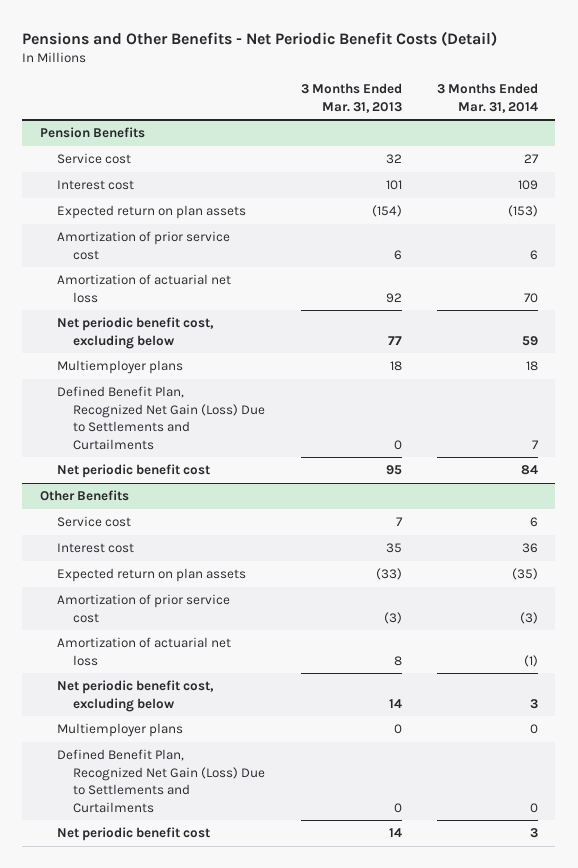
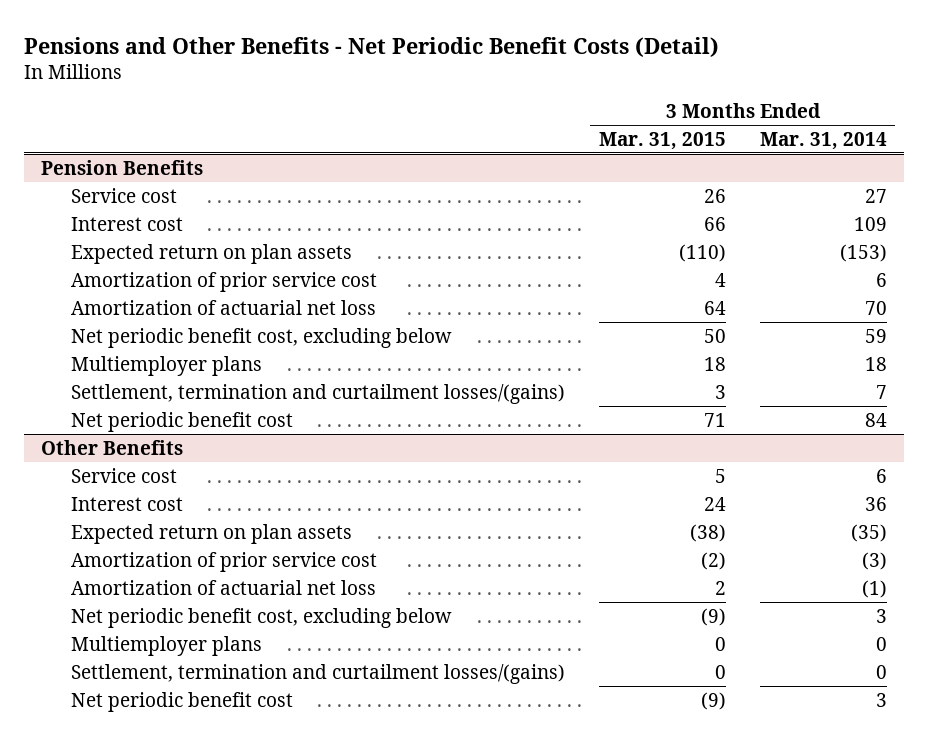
[300,82,402,113] 3 Months Ended Mar. 31, 2013 -> none
none -> [598,131,726,150] Mar. 31, 2015
[56,386,266,450] Defined Benefit Plan, Recognized Net Gain (Loss) Due to Settlements and Curtailments -> [71,383,566,404] Settlement, termination and curtailment losses/(gains)
[56,749,266,813] Defined Benefit Plan, Recognized Net Gain (Loss) Due to Settlements and Curtailments -> [71,663,566,684] Settlement, termination and curtailment losses/(gains)

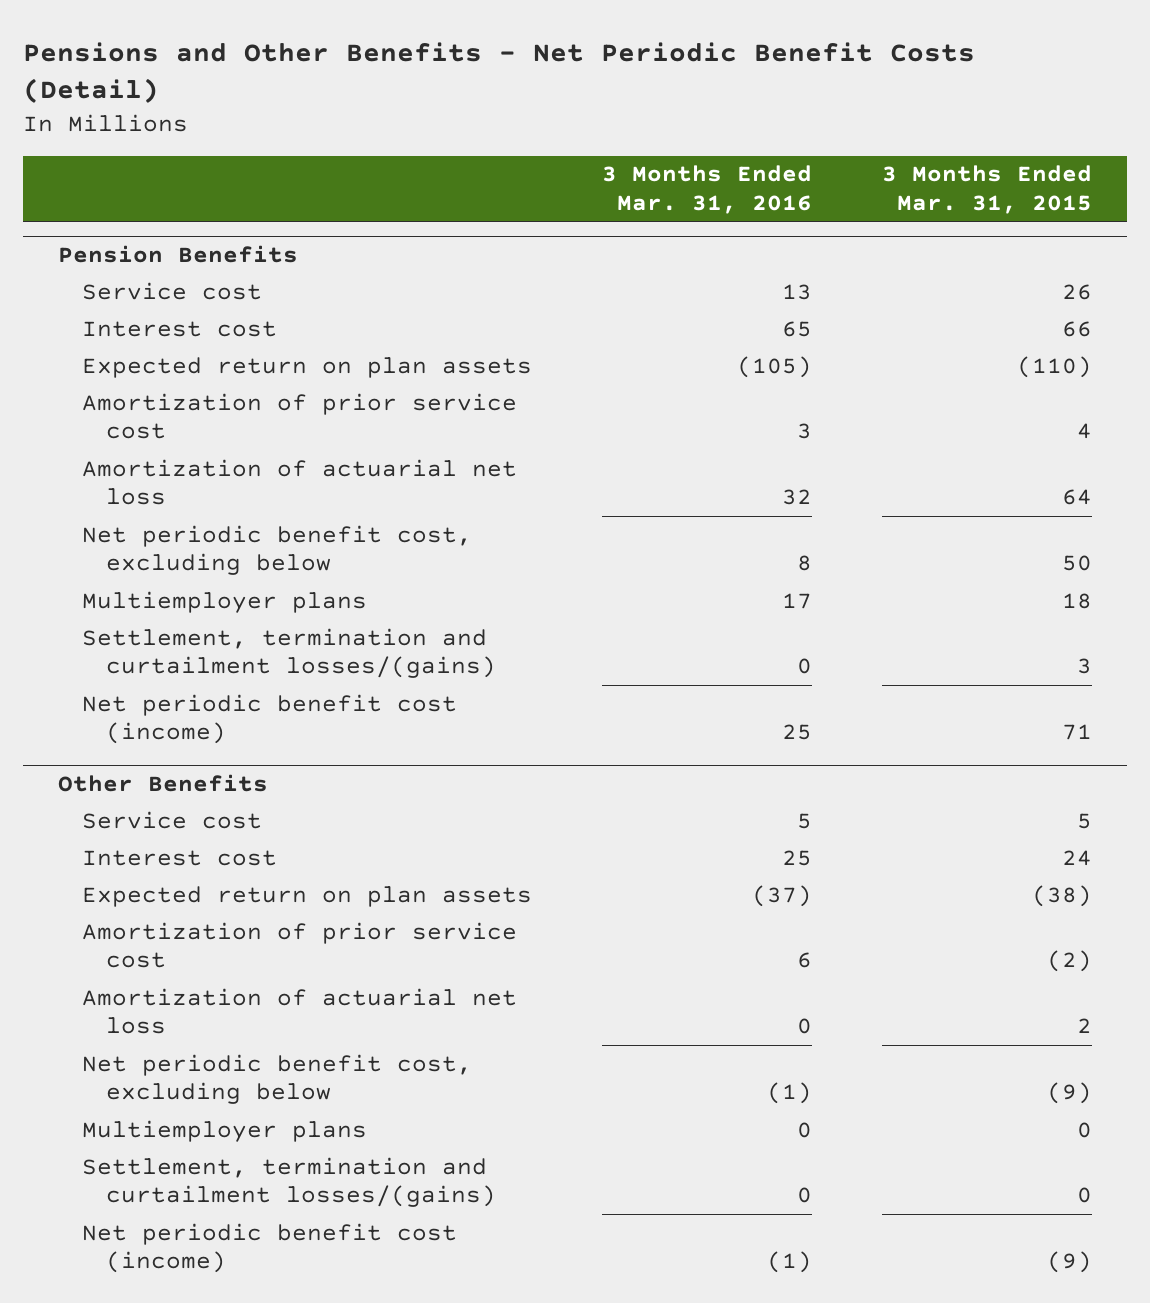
[759,131,887,150] Mar. 31, 2014 -> none
none -> [601,165,812,214] 3 Months Ended Mar. 31, 2016
[71,411,294,432] Net periodic benefit cost -> [81,693,457,745] Net periodic benefit cost (income)
[71,691,294,712] Net periodic benefit cost -> [81,1222,457,1274] Net periodic benefit cost (income)

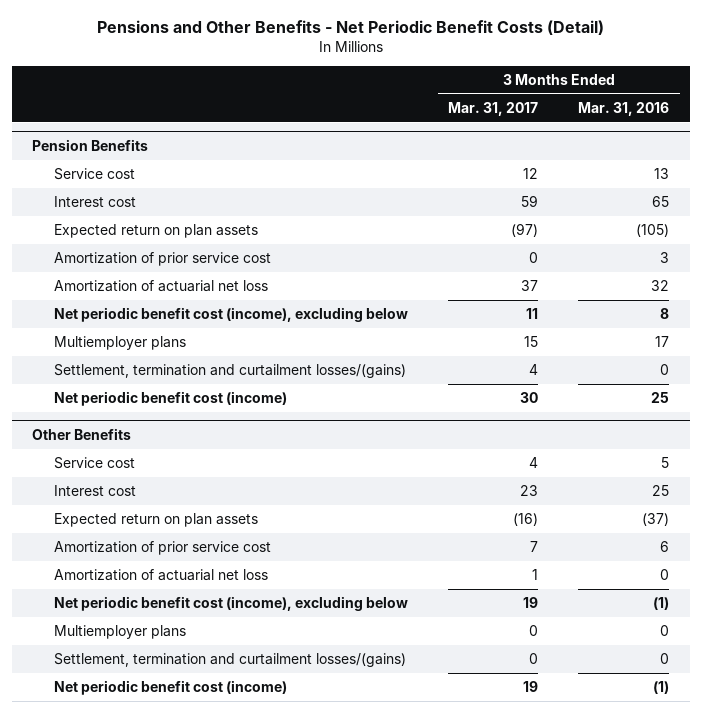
[881,165,1092,214] 3 Months Ended Mar. 31, 2015 -> none
none -> [448,101,539,116] Mar. 31, 2017
[81,524,472,576] Net periodic benefit cost, excluding below -> [53,306,408,322] Net periodic benefit cost (income), excluding below
[81,1053,472,1105] Net periodic benefit cost, excluding below -> [53,595,408,611] Net periodic benefit cost (income), excluding below

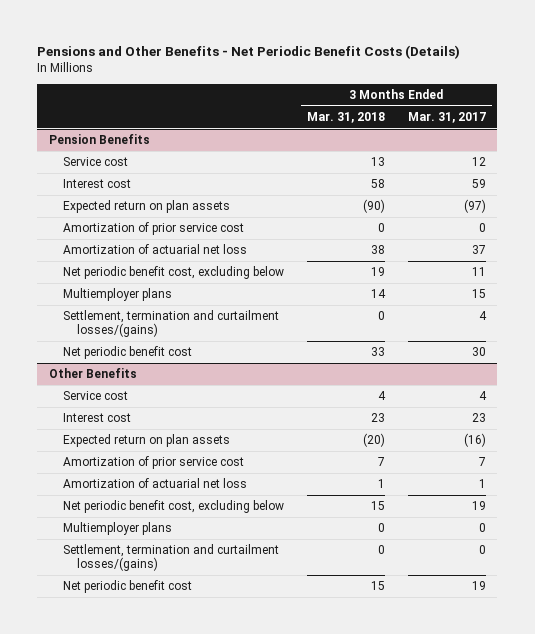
[96,20,604,36] Pensions and Other Benefits - Net Periodic Benefit Costs (Detail) -> [37,44,461,59] Pensions and Other Benefits - Net Periodic Benefit Costs (Details)
[578,101,670,116] Mar. 31, 2016 -> none
none -> [306,111,385,123] Mar. 31, 2018
[53,306,408,322] Net periodic benefit cost (income), excluding below -> [63,266,285,280] Net periodic benefit cost, excluding below
[53,390,287,406] Net periodic benefit cost (income) -> [63,346,193,360] Net periodic benefit cost
[53,595,408,611] Net periodic benefit cost (income), excluding below -> [63,500,285,514] Net periodic benefit cost, excluding below
[53,679,287,695] Net periodic benefit cost (income) -> [63,580,193,594] Net periodic benefit cost

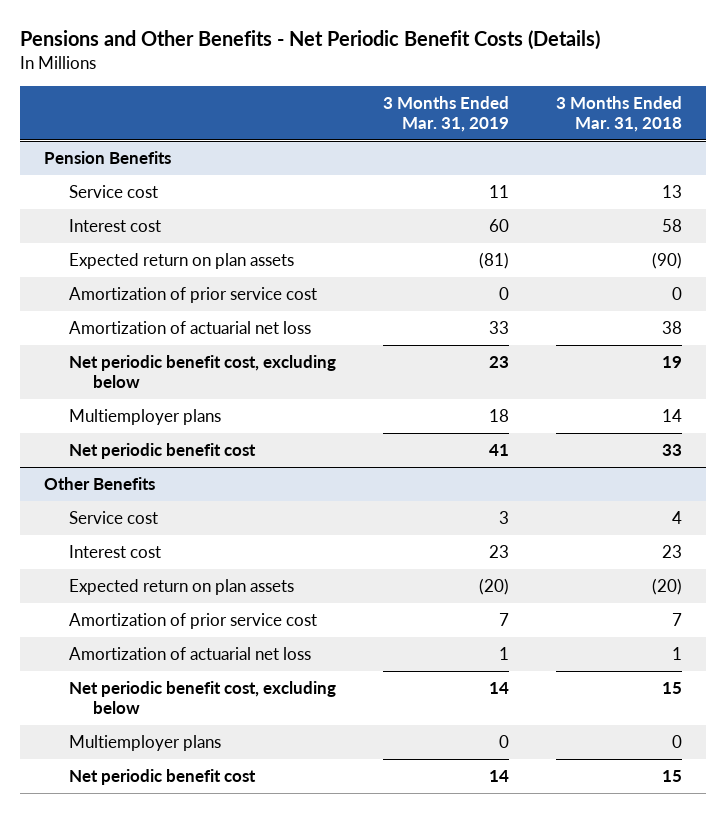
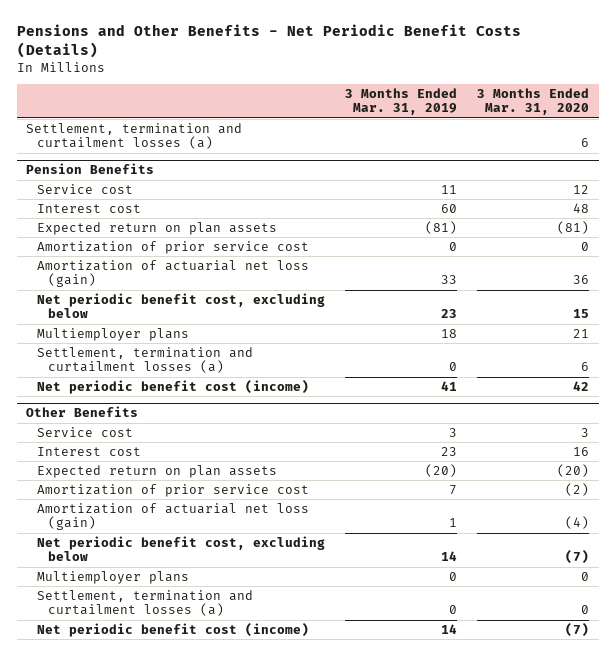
[556,95,683,132] 3 Months Ended Mar. 31, 2018 -> none
none -> [476,87,589,116] 3 Months Ended Mar. 31, 2020
none -> [26,122,243,150] Settlement, termination and curtailment losses (a)
[68,320,311,334] Amortization of actuarial net loss -> [37,259,310,288] Amortization of actuarial net loss (gain)
none -> [37,346,254,374] Settlement, termination and curtailment losses (a)
[68,442,256,459] Net periodic benefit cost -> [37,379,310,394] Net periodic benefit cost (income)
[68,646,311,660] Amortization of actuarial net loss -> [37,502,310,531] Amortization of actuarial net loss (gain)
none -> [37,589,254,617] Settlement, termination and curtailment losses (a)
[68,768,256,785] Net periodic benefit cost -> [37,622,310,637] Net periodic benefit cost (income)

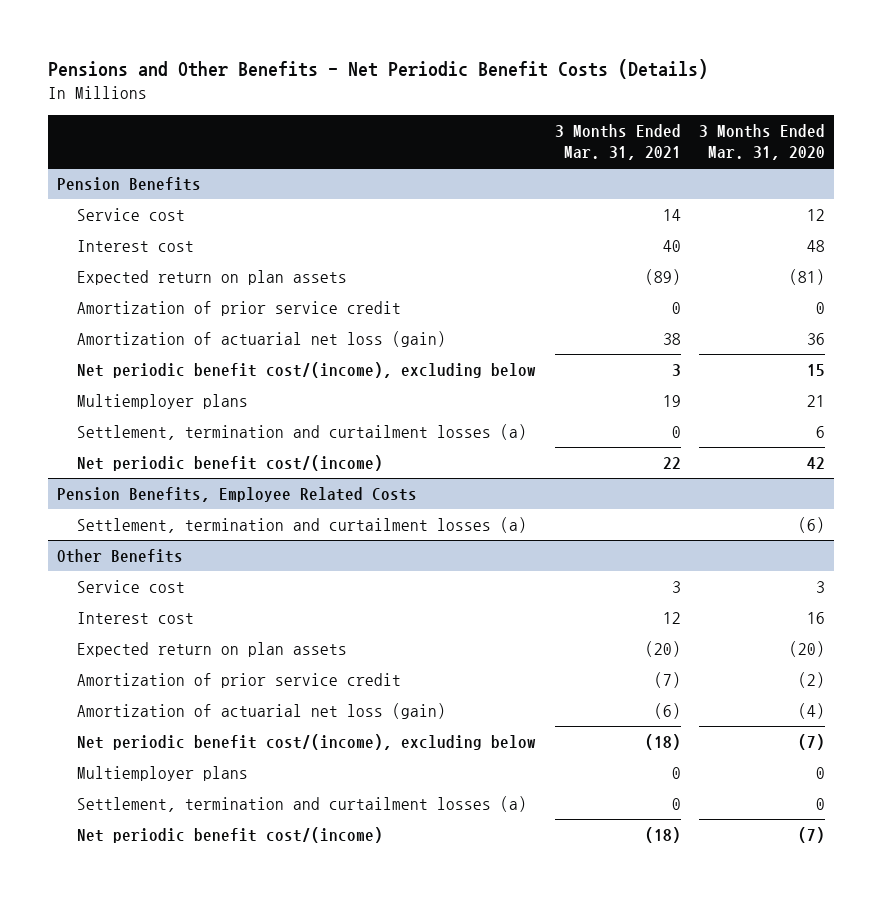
[345,87,458,116] 3 Months Ended Mar. 31, 2019 -> none
none -> [554,123,681,161] 3 Months Ended Mar. 31, 2021
[26,122,243,150] Settlement, termination and curtailment losses (a) -> none
[37,240,310,254] Amortization of prior service cost -> [77,300,402,316] Amortization of prior service credit
[37,292,326,319] Net periodic benefit cost, excluding below -> [77,361,537,378] Net periodic benefit cost/(income), excluding below
[37,379,310,394] Net periodic benefit cost (income) -> [77,454,384,471] Net periodic benefit cost/(income)
none -> [57,486,418,502] Pension Benefits, Employee Related Costs
none -> [77,516,528,533] Settlement, termination and curtailment losses (a)
[37,483,310,497] Amortization of prior service cost -> [77,672,402,688] Amortization of prior service credit
[37,535,326,562] Net periodic benefit cost, excluding below -> [77,733,537,750] Net periodic benefit cost/(income), excluding below
[37,622,310,637] Net periodic benefit cost (income) -> [77,826,384,843] Net periodic benefit cost/(income)

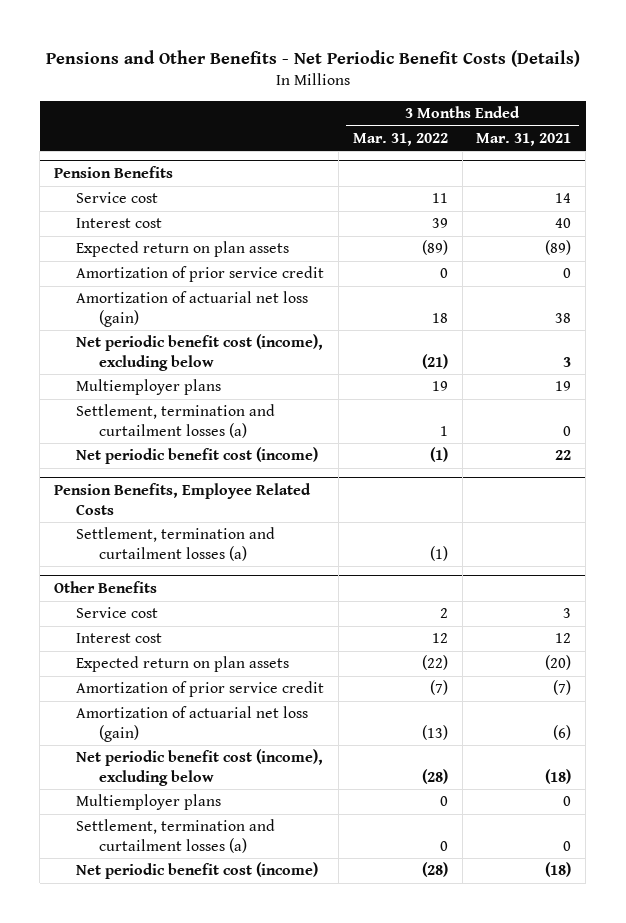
[698,123,825,161] 3 Months Ended Mar. 31, 2020 -> none
none -> [352,132,448,146] Mar. 31, 2022
[77,361,537,378] Net periodic benefit cost/(income), excluding below -> [76,334,324,371] Net periodic benefit cost (income), excluding below
[77,454,384,471] Net periodic benefit cost/(income) -> [76,447,319,465] Net periodic benefit cost (income)
[77,733,537,750] Net periodic benefit cost/(income), excluding below -> [76,749,324,786] Net periodic benefit cost (income), excluding below
[77,826,384,843] Net periodic benefit cost/(income) -> [76,862,319,880] Net periodic benefit cost (income)

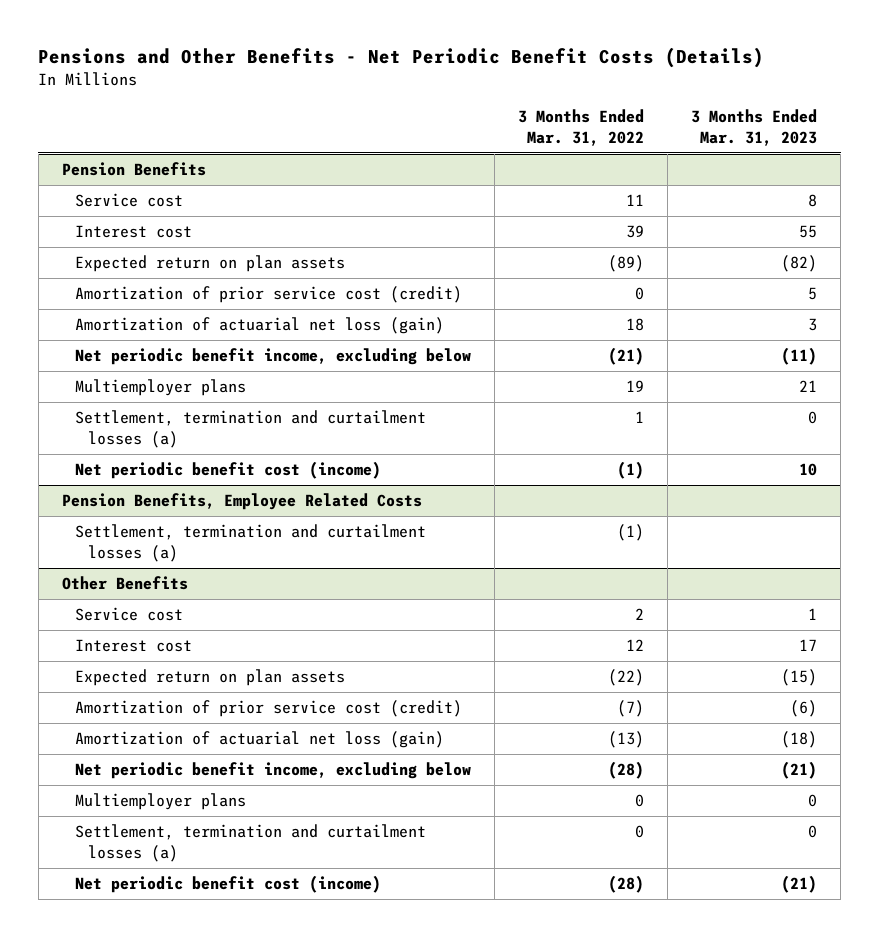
[476,132,572,146] Mar. 31, 2021 -> none
none -> [690,108,817,146] 3 Months Ended Mar. 31, 2023
[76,266,325,283] Amortization of prior service credit -> [74,286,462,304] Amortization of prior service cost (credit)
[76,334,324,371] Net periodic benefit cost (income), excluding below -> [74,348,471,366] Net periodic benefit income, excluding below
[76,681,325,698] Amortization of prior service credit -> [74,700,462,718] Amortization of prior service cost (credit)
[76,749,324,786] Net periodic benefit cost (income), excluding below -> [74,762,471,780] Net periodic benefit income, excluding below

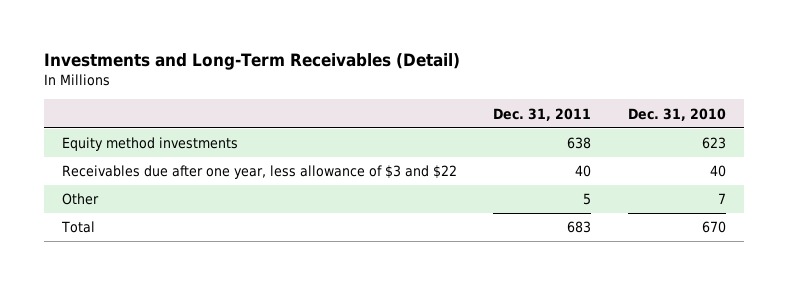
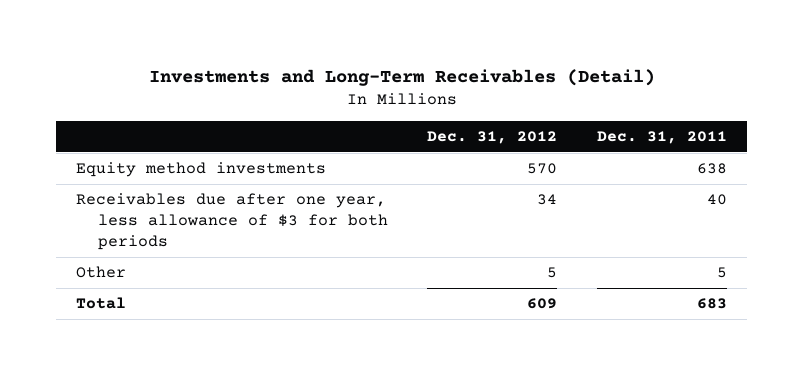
[627,107,726,121] Dec. 31, 2010 -> none
none -> [427,131,558,145] Dec. 31, 2012
[62,165,458,180] Receivables due after one year, less allowance of $3 and $22 -> [76,193,388,251] Receivables due after one year, less allowance of $3 for both periods

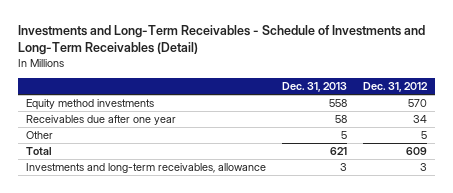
[148,68,655,86] Investments and Long-Term Receivables (Detail) -> [18,25,426,56] Investments and Long-Term Receivables - Schedule of Investments and Long-Term Receivables (Detail)
[597,131,728,145] Dec. 31, 2011 -> none
none -> [282,82,348,93] Dec. 31, 2013
[76,193,388,251] Receivables due after one year, less allowance of $3 for both periods -> [26,115,177,126] Receivables due after one year
none -> [26,163,267,174] Investments and long-term receivables, allowance

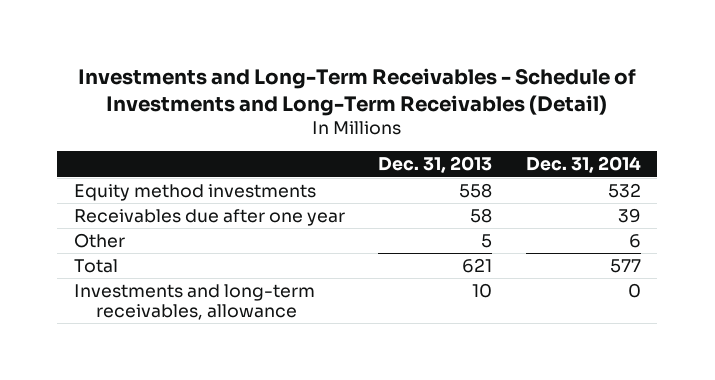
[363,82,429,93] Dec. 31, 2012 -> none
none -> [525,156,641,174] Dec. 31, 2014
[340,163,348,172] 3 -> [472,282,493,298] 10

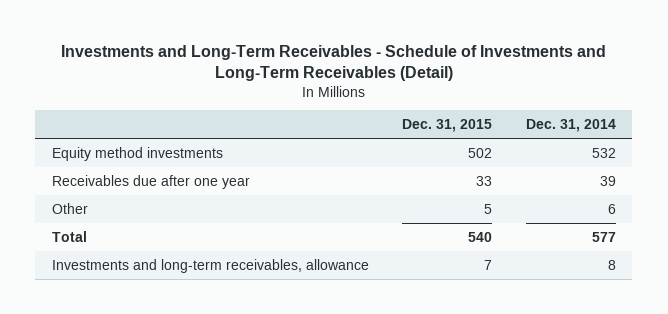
[378,156,493,174] Dec. 31, 2013 -> none
none -> [402,119,493,133] Dec. 31, 2015
[627,282,641,298] 0 -> [607,259,616,270] 8

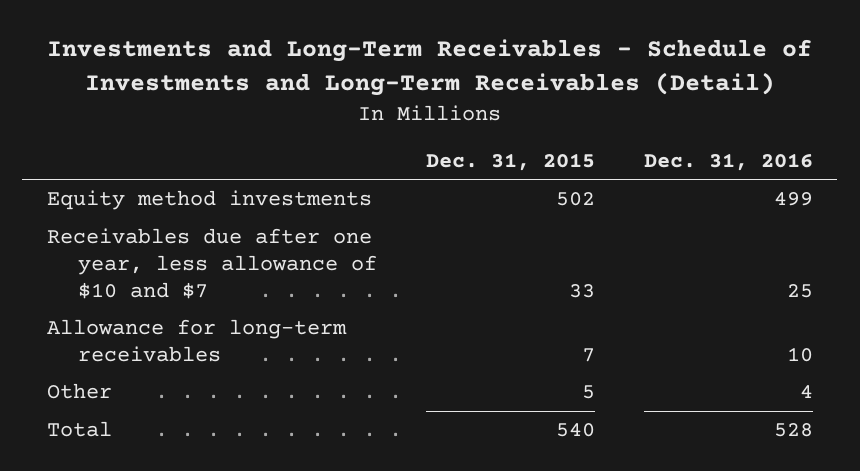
[525,119,616,133] Dec. 31, 2014 -> none
none -> [643,152,813,171] Dec. 31, 2016
[52,174,251,189] Receivables due after one year -> [46,228,378,299] Receivables due after one year, less allowance of $10 and $7
none -> [46,319,347,362] Allowance for long-term receivables
[52,258,370,273] Investments and long-term receivables, allowance -> none

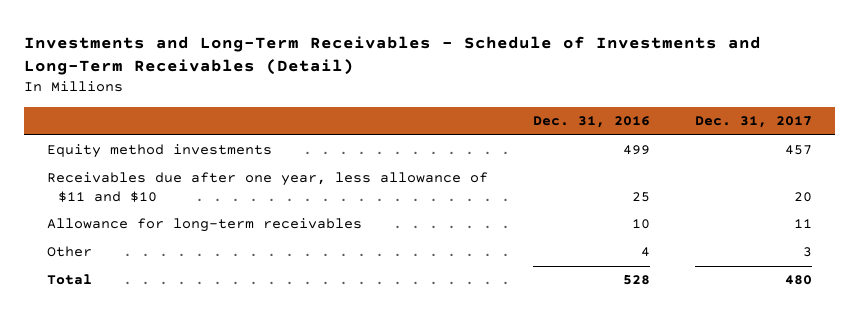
[426,152,596,171] Dec. 31, 2015 -> none
none -> [695,116,813,129] Dec. 31, 2017
[46,228,378,299] Receivables due after one year, less allowance of $10 and $7 -> [46,172,488,202] Receivables due after one year, less allowance of $11 and $10

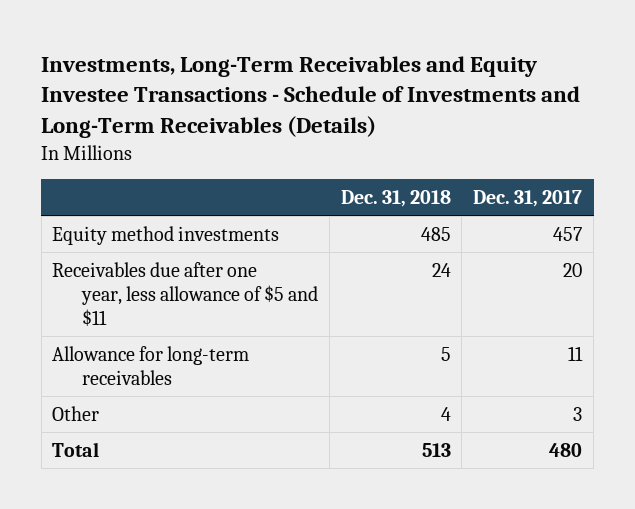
[24,35,762,76] Investments and Long-Term Receivables - Schedule of Investments and Long-Term Receivables (Detail) -> [41,55,581,138] Investments, Long-Term Receivables and Equity Investee Transactions - Schedule of Investments and Long-Term Receivables (Details)
[532,116,650,129] Dec. 31, 2016 -> none
none -> [340,190,451,208] Dec. 31, 2018
[46,172,488,202] Receivables due after one year, less allowance of $11 and $10 -> [52,261,319,326] Receivables due after one year, less allowance of $5 and $11

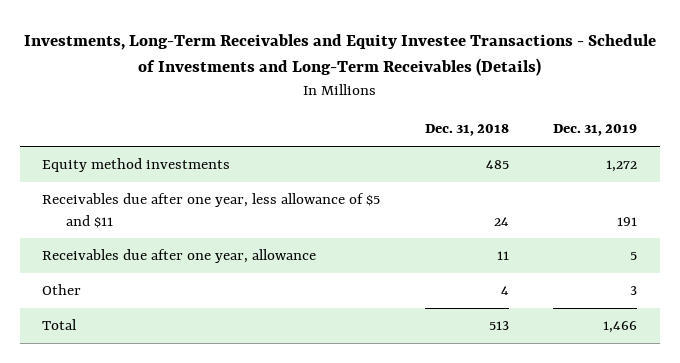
[473,190,583,208] Dec. 31, 2017 -> none
none -> [553,124,638,137] Dec. 31, 2019
[52,345,250,385] Allowance for long-term receivables -> [42,249,317,264] Receivables due after one year, allowance
[440,346,451,361] 5 -> [496,251,509,261] 11

